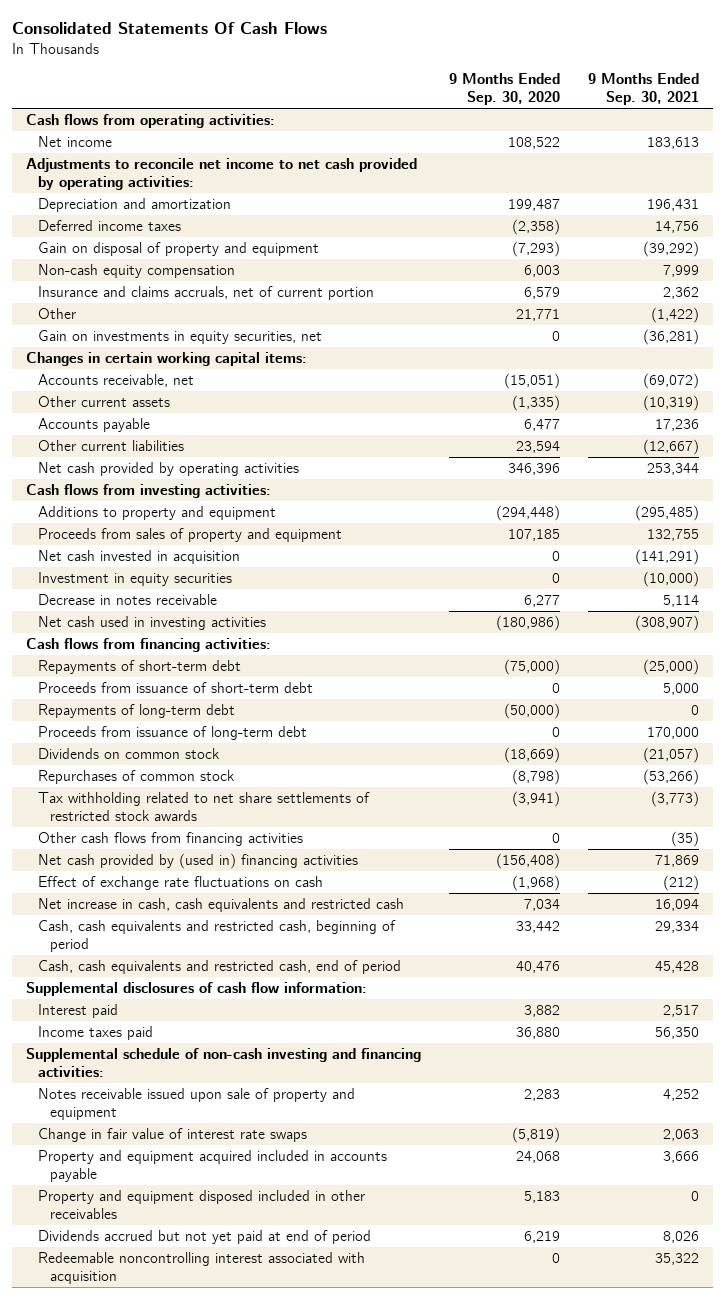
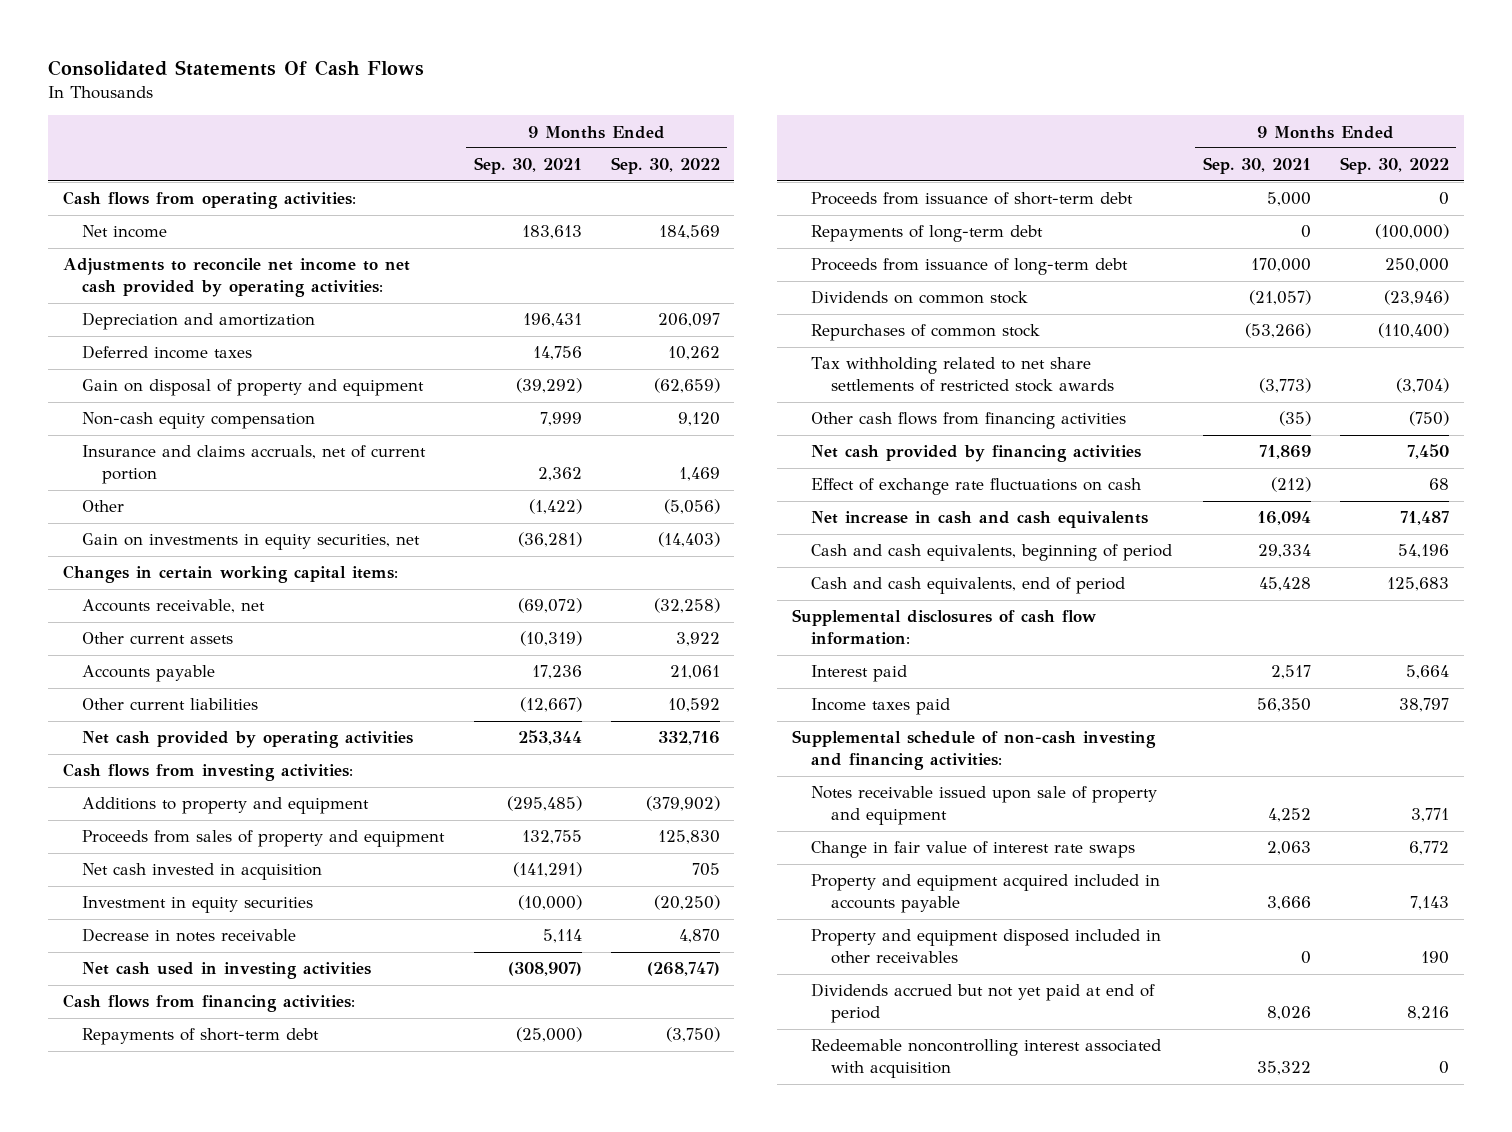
[449,73,561,105] 9 Months Ended Sep. 30, 2020 -> none
none -> [610,157,720,175] Sep. 30, 2022
[38,853,359,870] Net cash provided by (used in) financing activities -> [811,445,1142,463] Net cash provided by financing activities
[38,898,405,913] Net increase in cash, cash equivalents and restricted cash -> [811,511,1149,529] Net increase in cash and cash equivalents
[38,920,397,952] Cash, cash equivalents and restricted cash, beginning of period -> [811,544,1173,562] Cash and cash equivalents, beginning of period
[38,960,402,975] Cash, cash equivalents and restricted cash, end of period -> [811,577,1126,595] Cash and cash equivalents, end of period

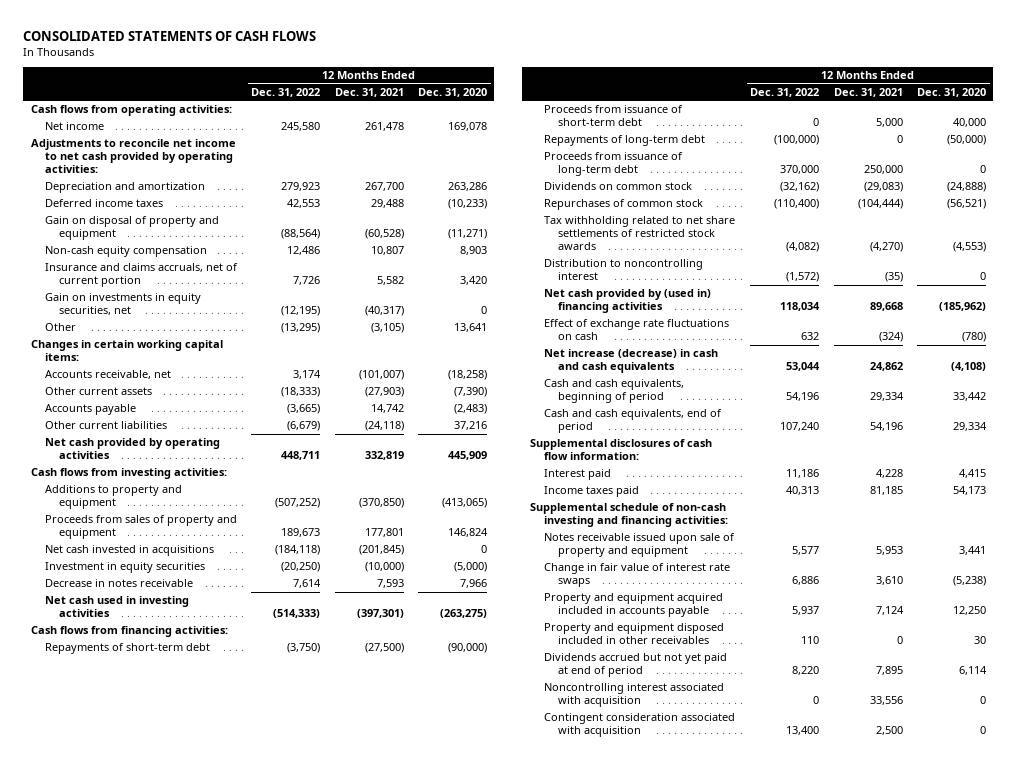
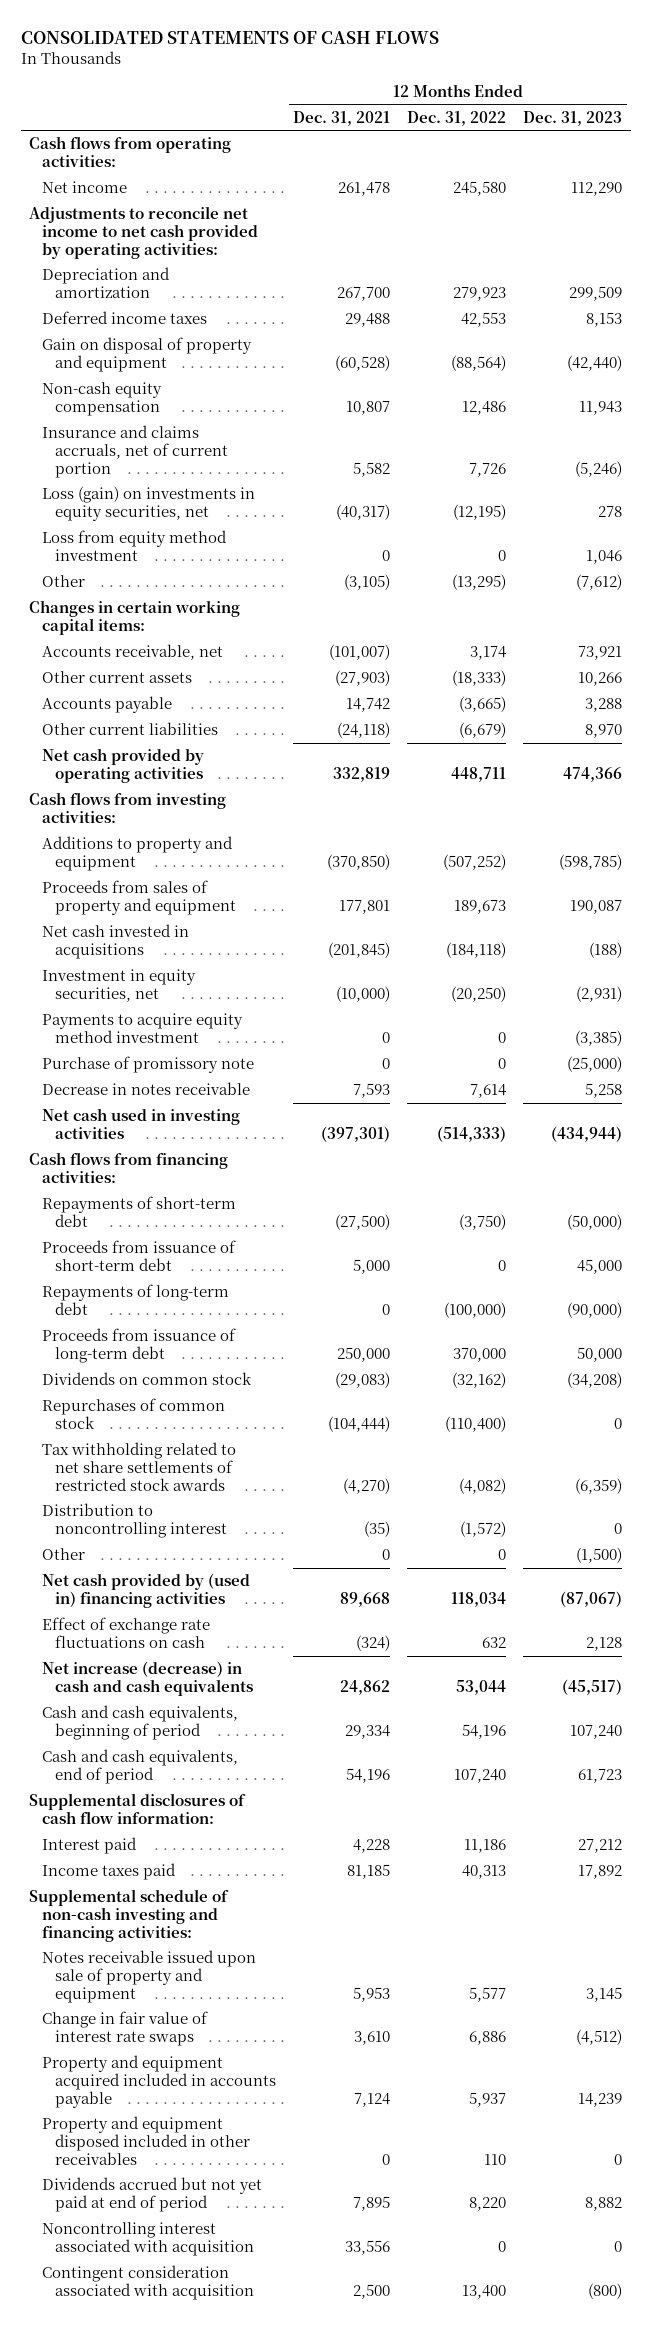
[418,88,488,98] Dec. 31, 2020 -> none
none -> [523,110,623,126] Dec. 31, 2023
[45,293,202,316] Gain on investments in equity securities, net -> [42,486,256,522] Loss (gain) on investments in equity securities, net
none -> [42,530,228,562] Loss from equity method investment
[45,562,206,574] Investment in equity securities -> [42,969,197,1003] Investment in equity securities, net
none -> [42,1013,244,1044] Payments to acquire equity method investment
none -> [42,1056,255,1074] Purchase of promissory note
none -> [42,1548,86,1561] Other

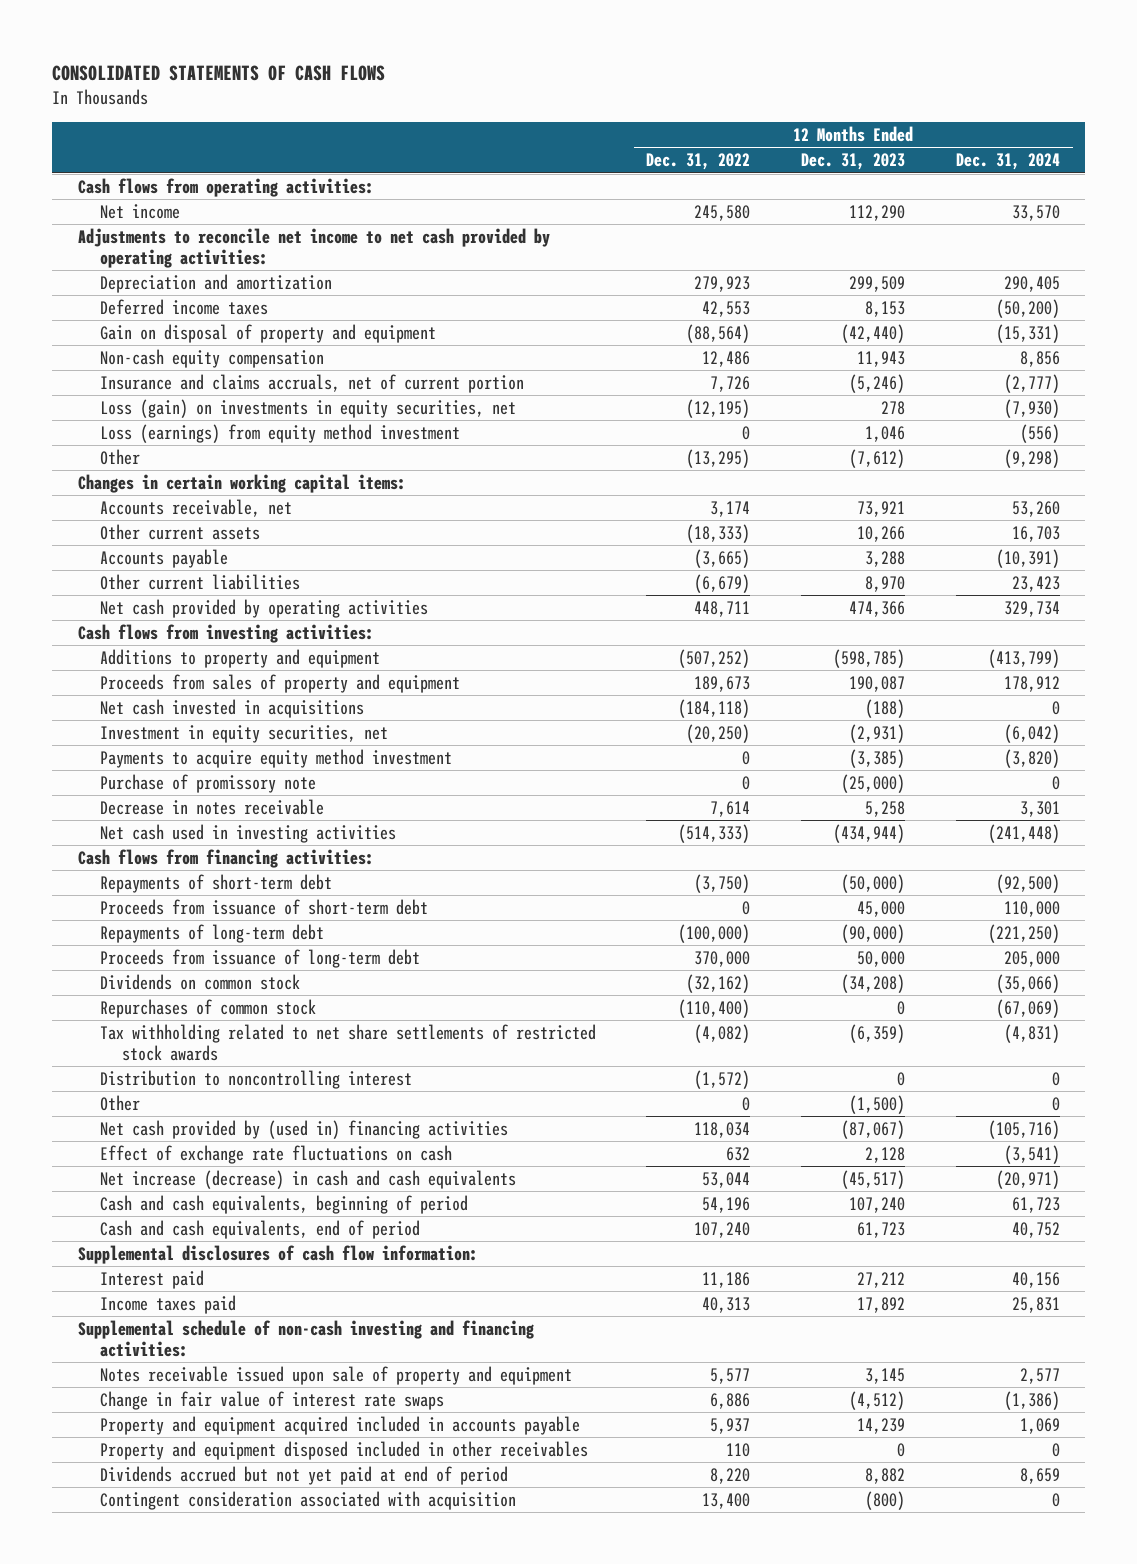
[293,110,391,126] Dec. 31, 2021 -> none
none -> [955,153,1060,171] Dec. 31, 2024
[42,530,228,562] Loss from equity method investment -> [99,423,460,443] Loss (earnings) from equity method investment
[42,2222,255,2257] Noncontrolling interest associated with acquisition -> none

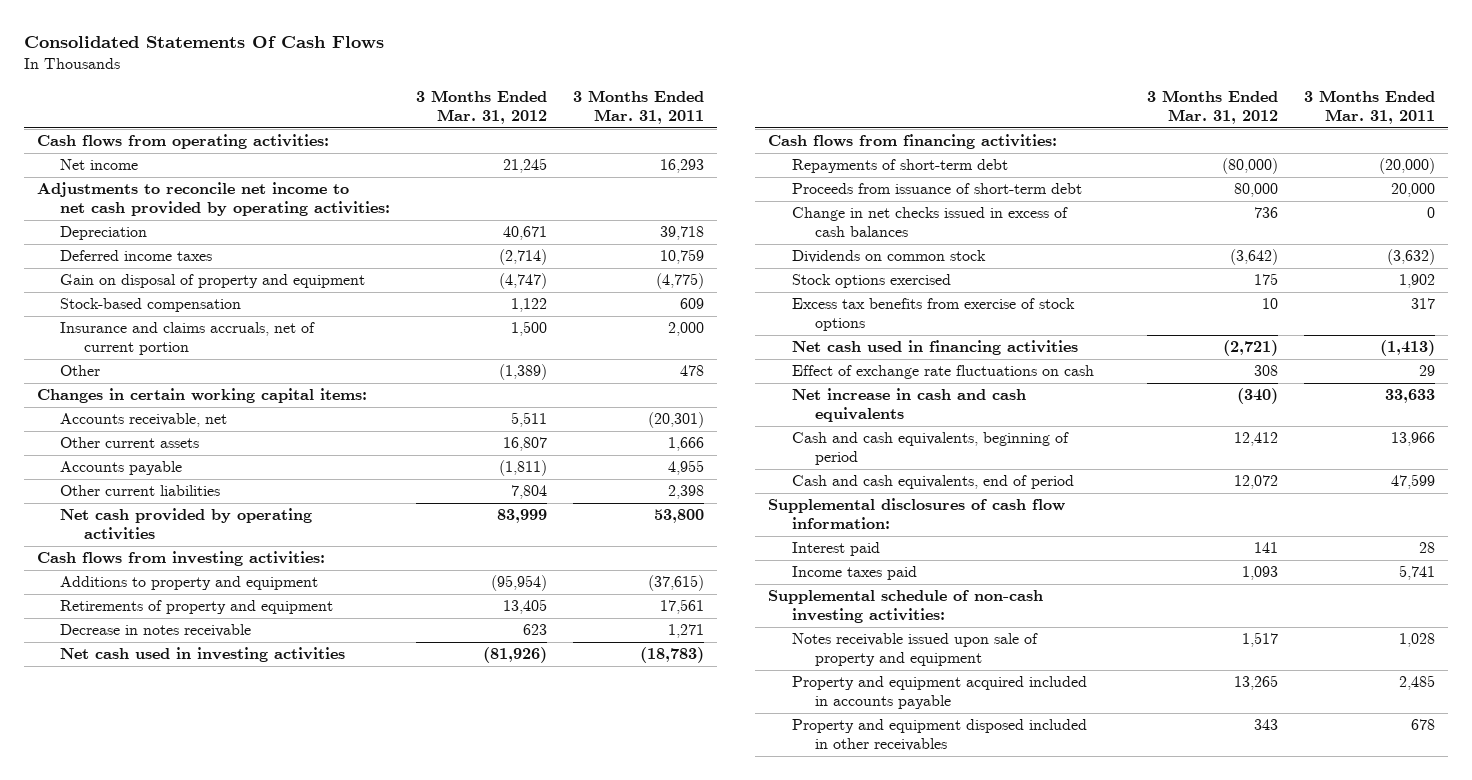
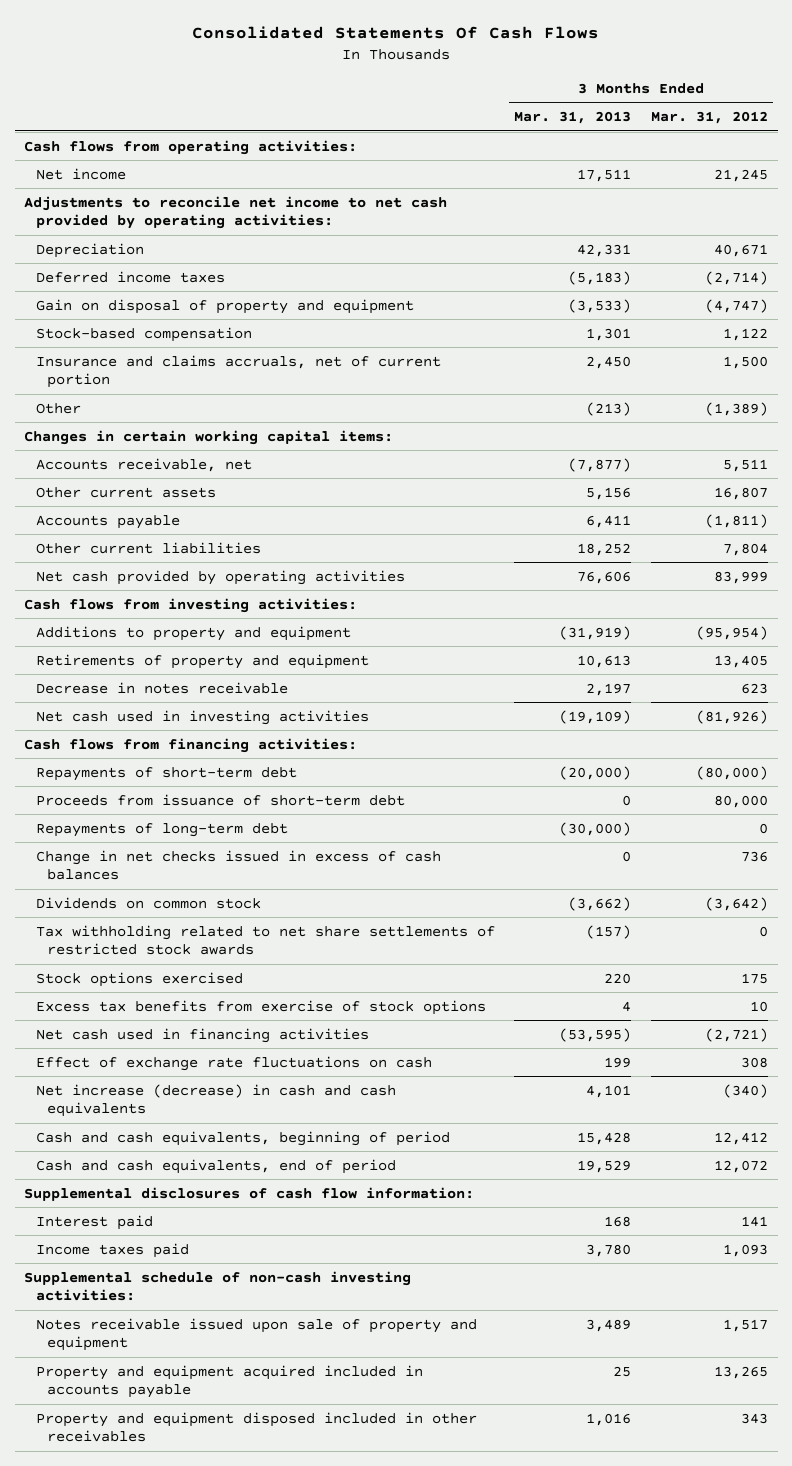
[572,90,704,125] 3 Months Ended Mar. 31, 2011 -> none
none -> [514,111,632,125] Mar. 31, 2013
none -> [35,822,288,837] Repayments of long-term debt
none -> [35,924,495,956] Tax withholding related to net share settlements of restricted stock awards
[791,388,1026,423] Net increase in cash and cash equivalents -> [35,1083,396,1118] Net increase (decrease) in cash and cash equivalents

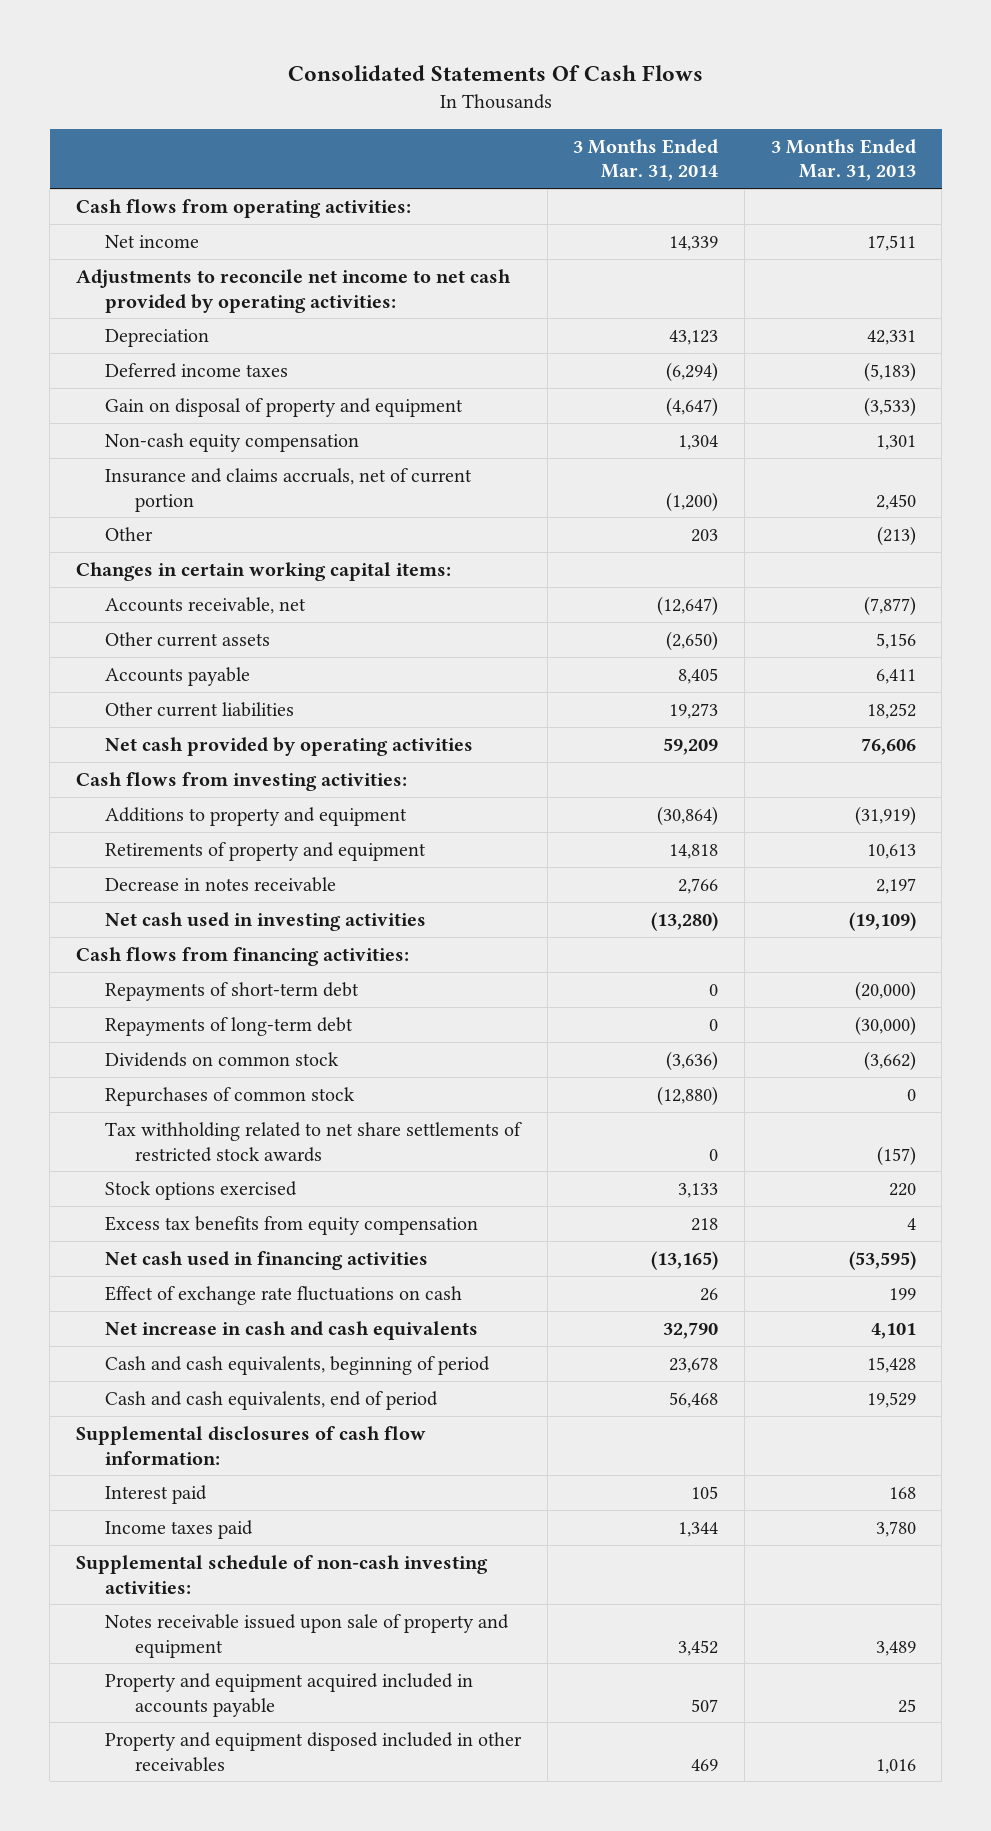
[650,111,768,125] Mar. 31, 2012 -> none
none -> [573,138,719,182] 3 Months Ended Mar. 31, 2014
[35,326,252,342] Stock-based compensation -> [105,432,360,452] Non-cash equity compensation
[35,793,405,806] Proceeds from issuance of short-term debt -> none
[35,849,441,881] Change in net checks issued in excess of cash balances -> none
none -> [105,1086,356,1106] Repurchases of common stock
[35,999,486,1015] Excess tax benefits from exercise of stock options -> [105,1215,479,1235] Excess tax benefits from equity compensation
[35,1083,396,1118] Net increase (decrease) in cash and cash equivalents -> [105,1320,479,1340] Net increase in cash and cash equivalents

